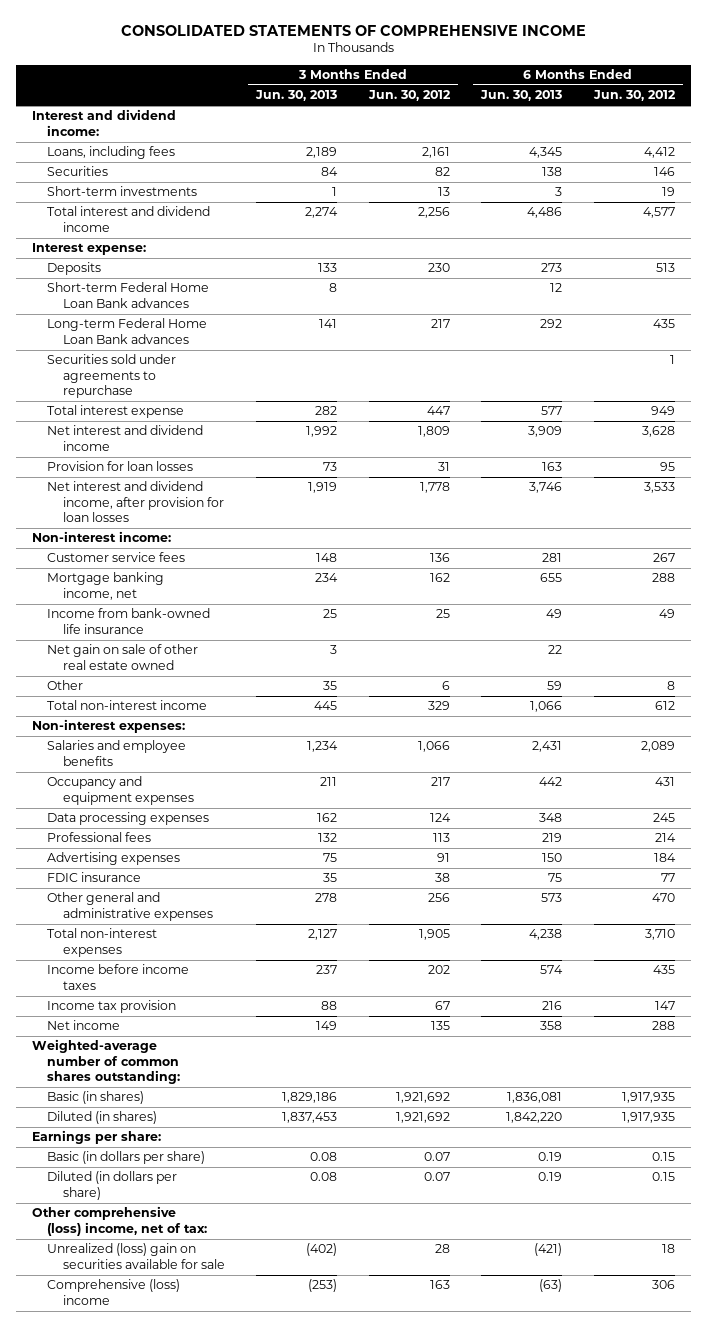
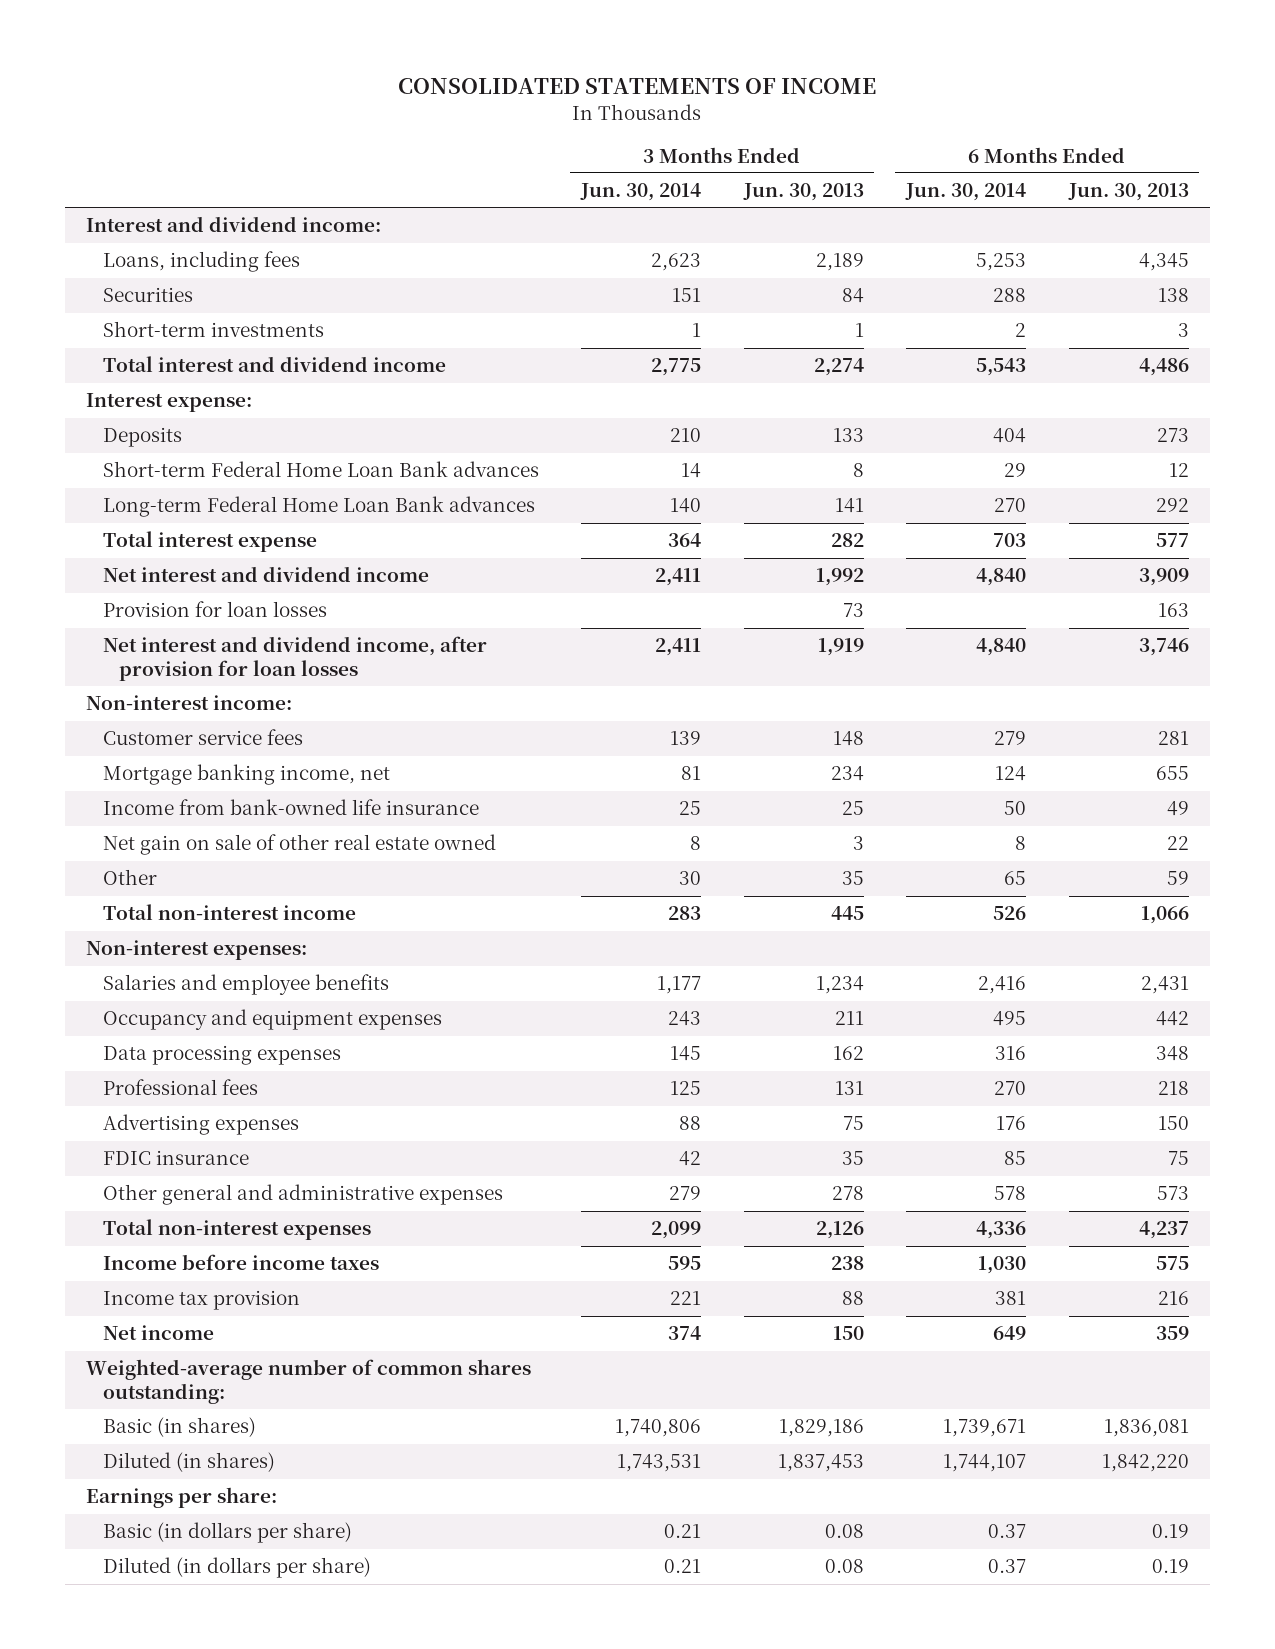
[120,24,586,36] CONSOLIDATED STATEMENTS OF COMPREHENSIVE INCOME -> [398,78,877,95] CONSOLIDATED STATEMENTS OF INCOME
[367,90,451,102] Jun. 30, 2012 -> none
[592,90,676,102] Jun. 30, 2012 -> none
none -> [580,183,702,202] Jun. 30, 2014
none -> [905,183,1027,202] Jun. 30, 2014
[47,354,177,399] Securities sold under agreements to repurchase -> none
[318,833,338,843] 132 -> [834,1081,864,1096] 131
[542,833,563,843] 219 -> [1157,1081,1189,1096] 218
[308,929,338,941] 2,127 -> [815,1221,864,1240] 2,126
[529,929,563,941] 4,238 -> [1138,1221,1189,1240] 4,237
[316,965,338,975] 237 -> [830,1256,864,1271] 238
[540,965,564,975] 574 -> [1155,1256,1189,1271] 575
[316,1021,338,1031] 149 -> [832,1326,864,1341] 150
[540,1021,563,1031] 358 -> [1155,1326,1189,1341] 359
[32,1206,208,1236] Other comprehensive (loss) income, net of tax: -> none
[47,1243,225,1269] Unrealized (loss) gain on securities available for sale -> none
[47,1279,181,1305] Comprehensive (loss) income -> none

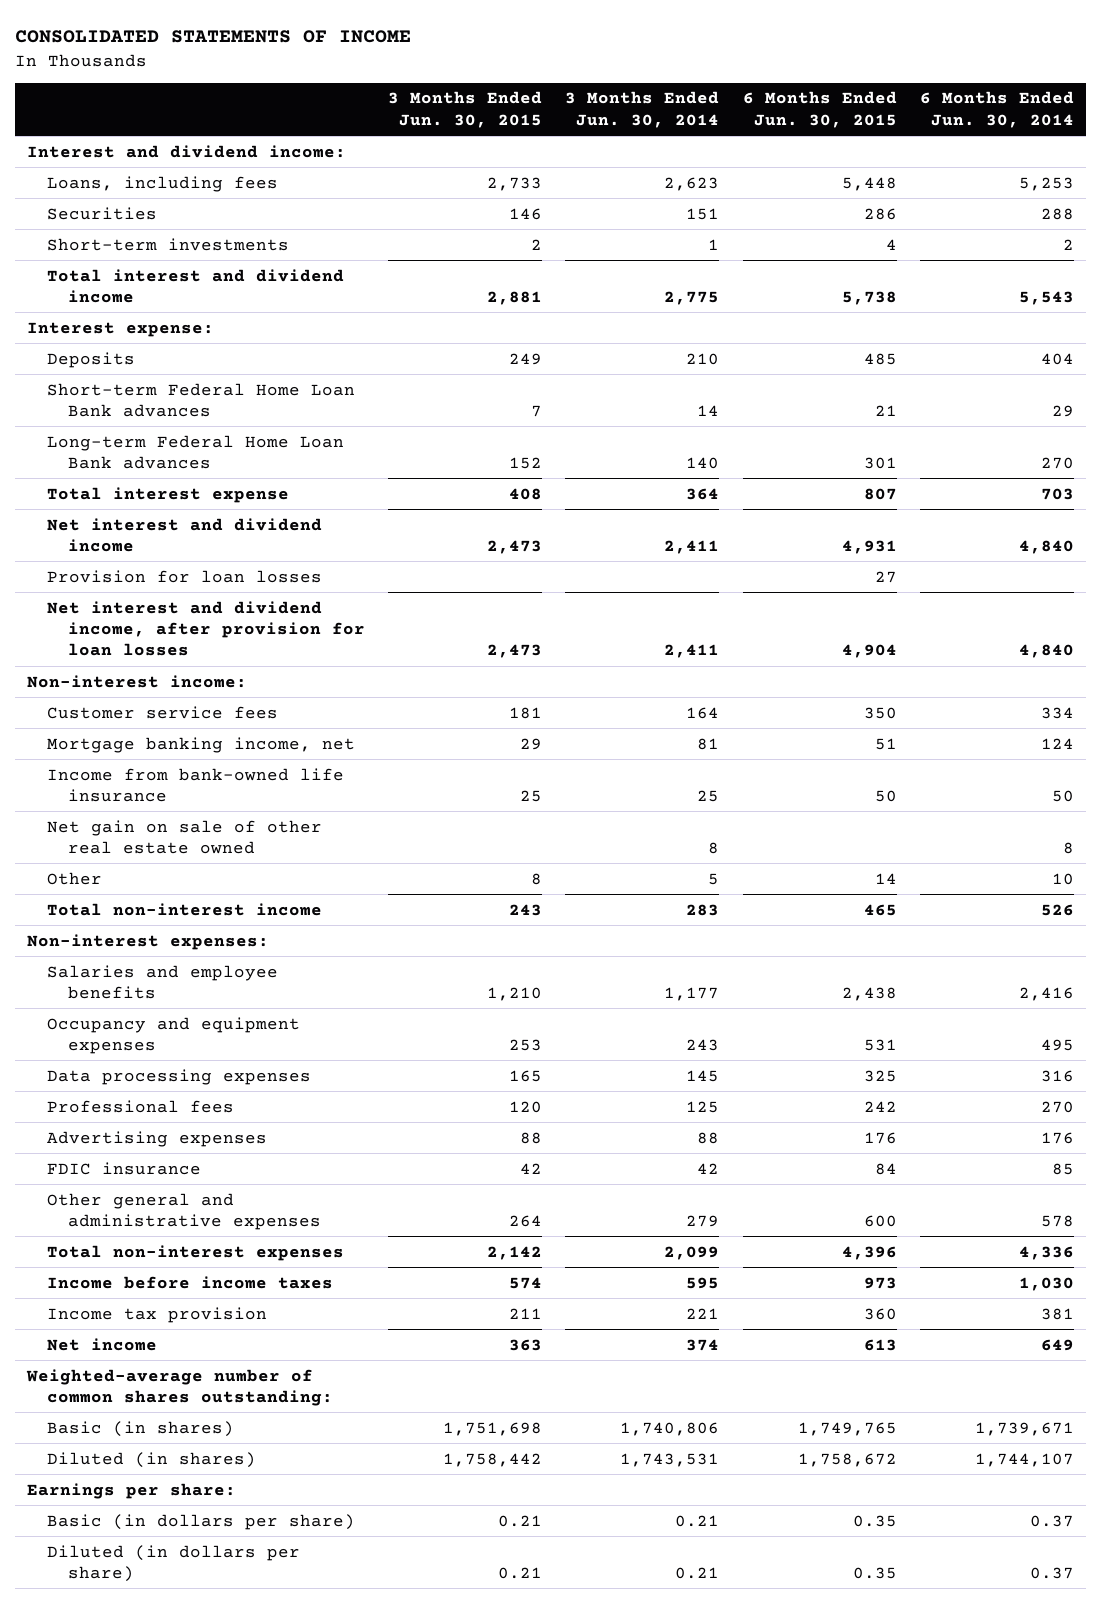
[742,183,864,202] Jun. 30, 2013 -> none
[1067,183,1189,202] Jun. 30, 2013 -> none
none -> [388,91,543,128] 3 Months Ended Jun. 30, 2015
none -> [742,91,897,128] 6 Months Ended Jun. 30, 2015
[670,731,702,746] 139 -> [686,706,720,719] 164
[994,731,1027,746] 279 -> [1040,706,1074,719] 334
[679,871,702,886] 30 -> [708,872,720,885] 5
[1004,871,1027,886] 65 -> [1051,872,1074,885] 10

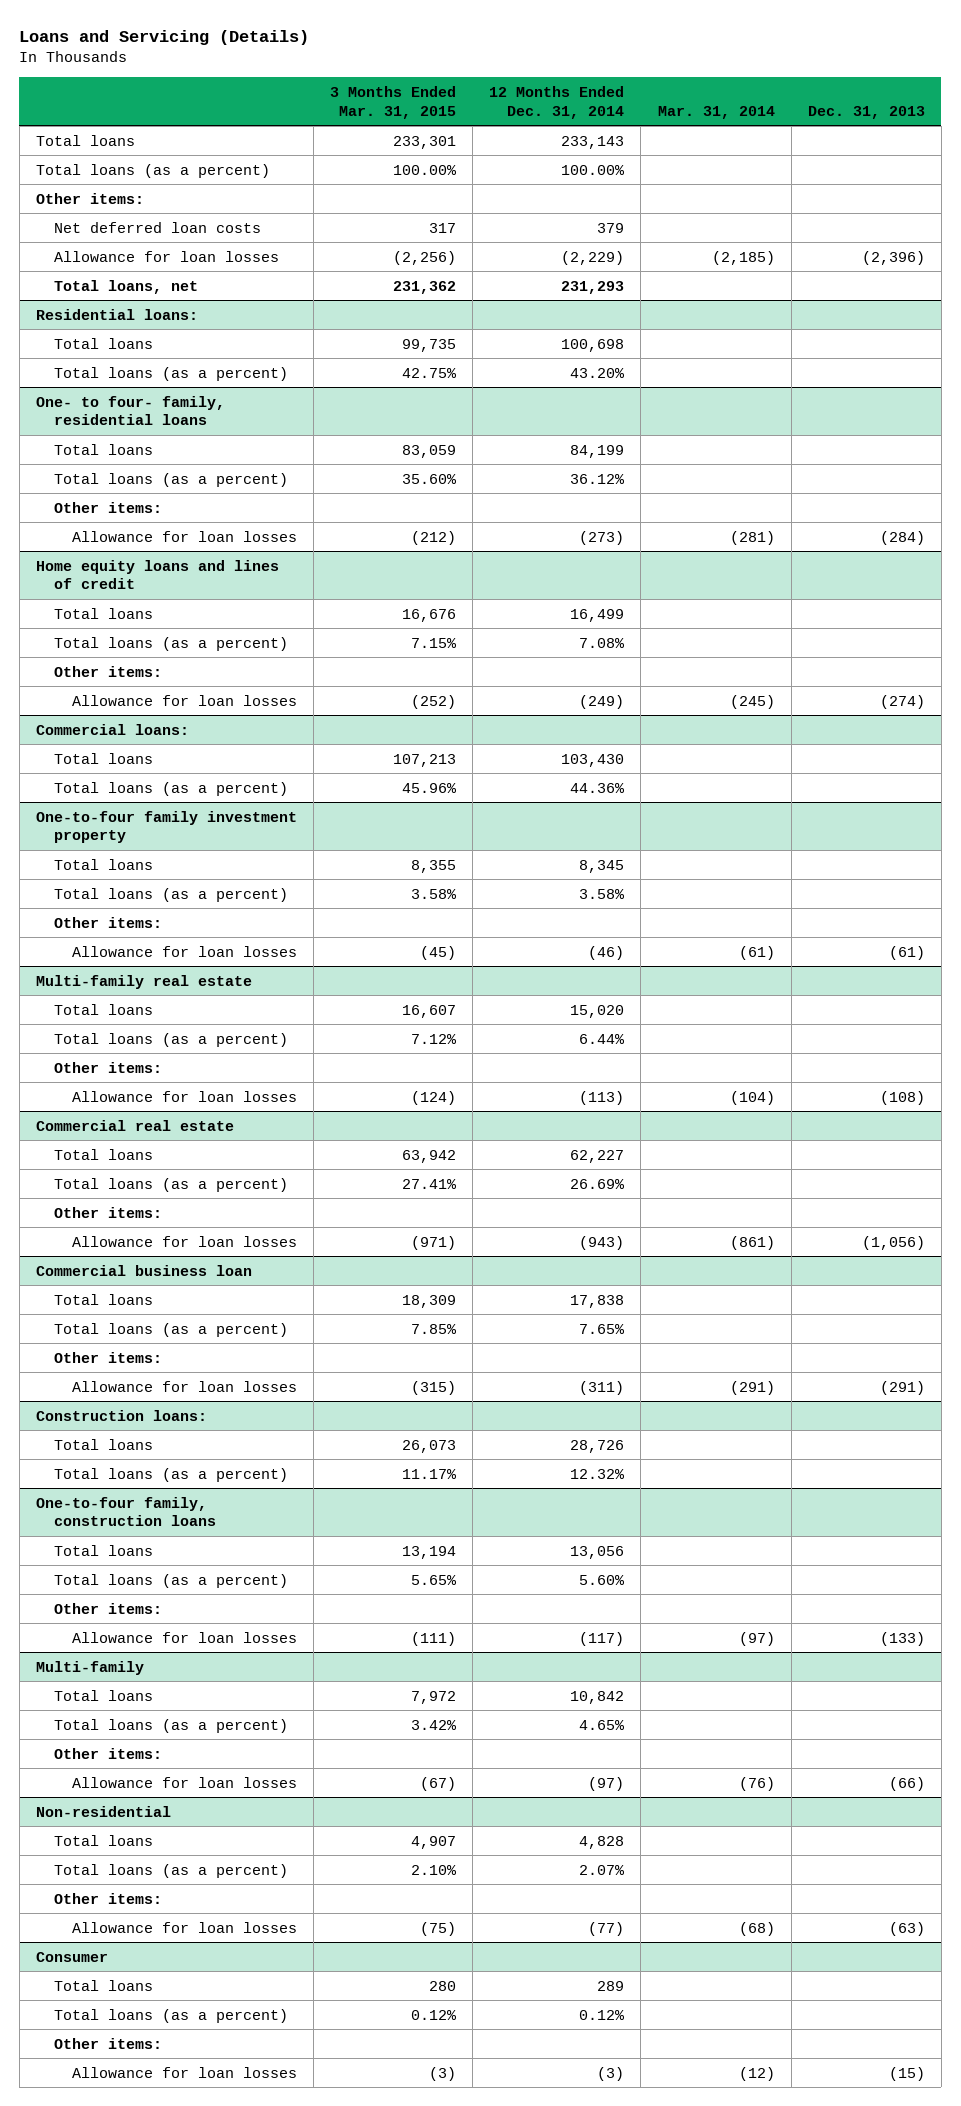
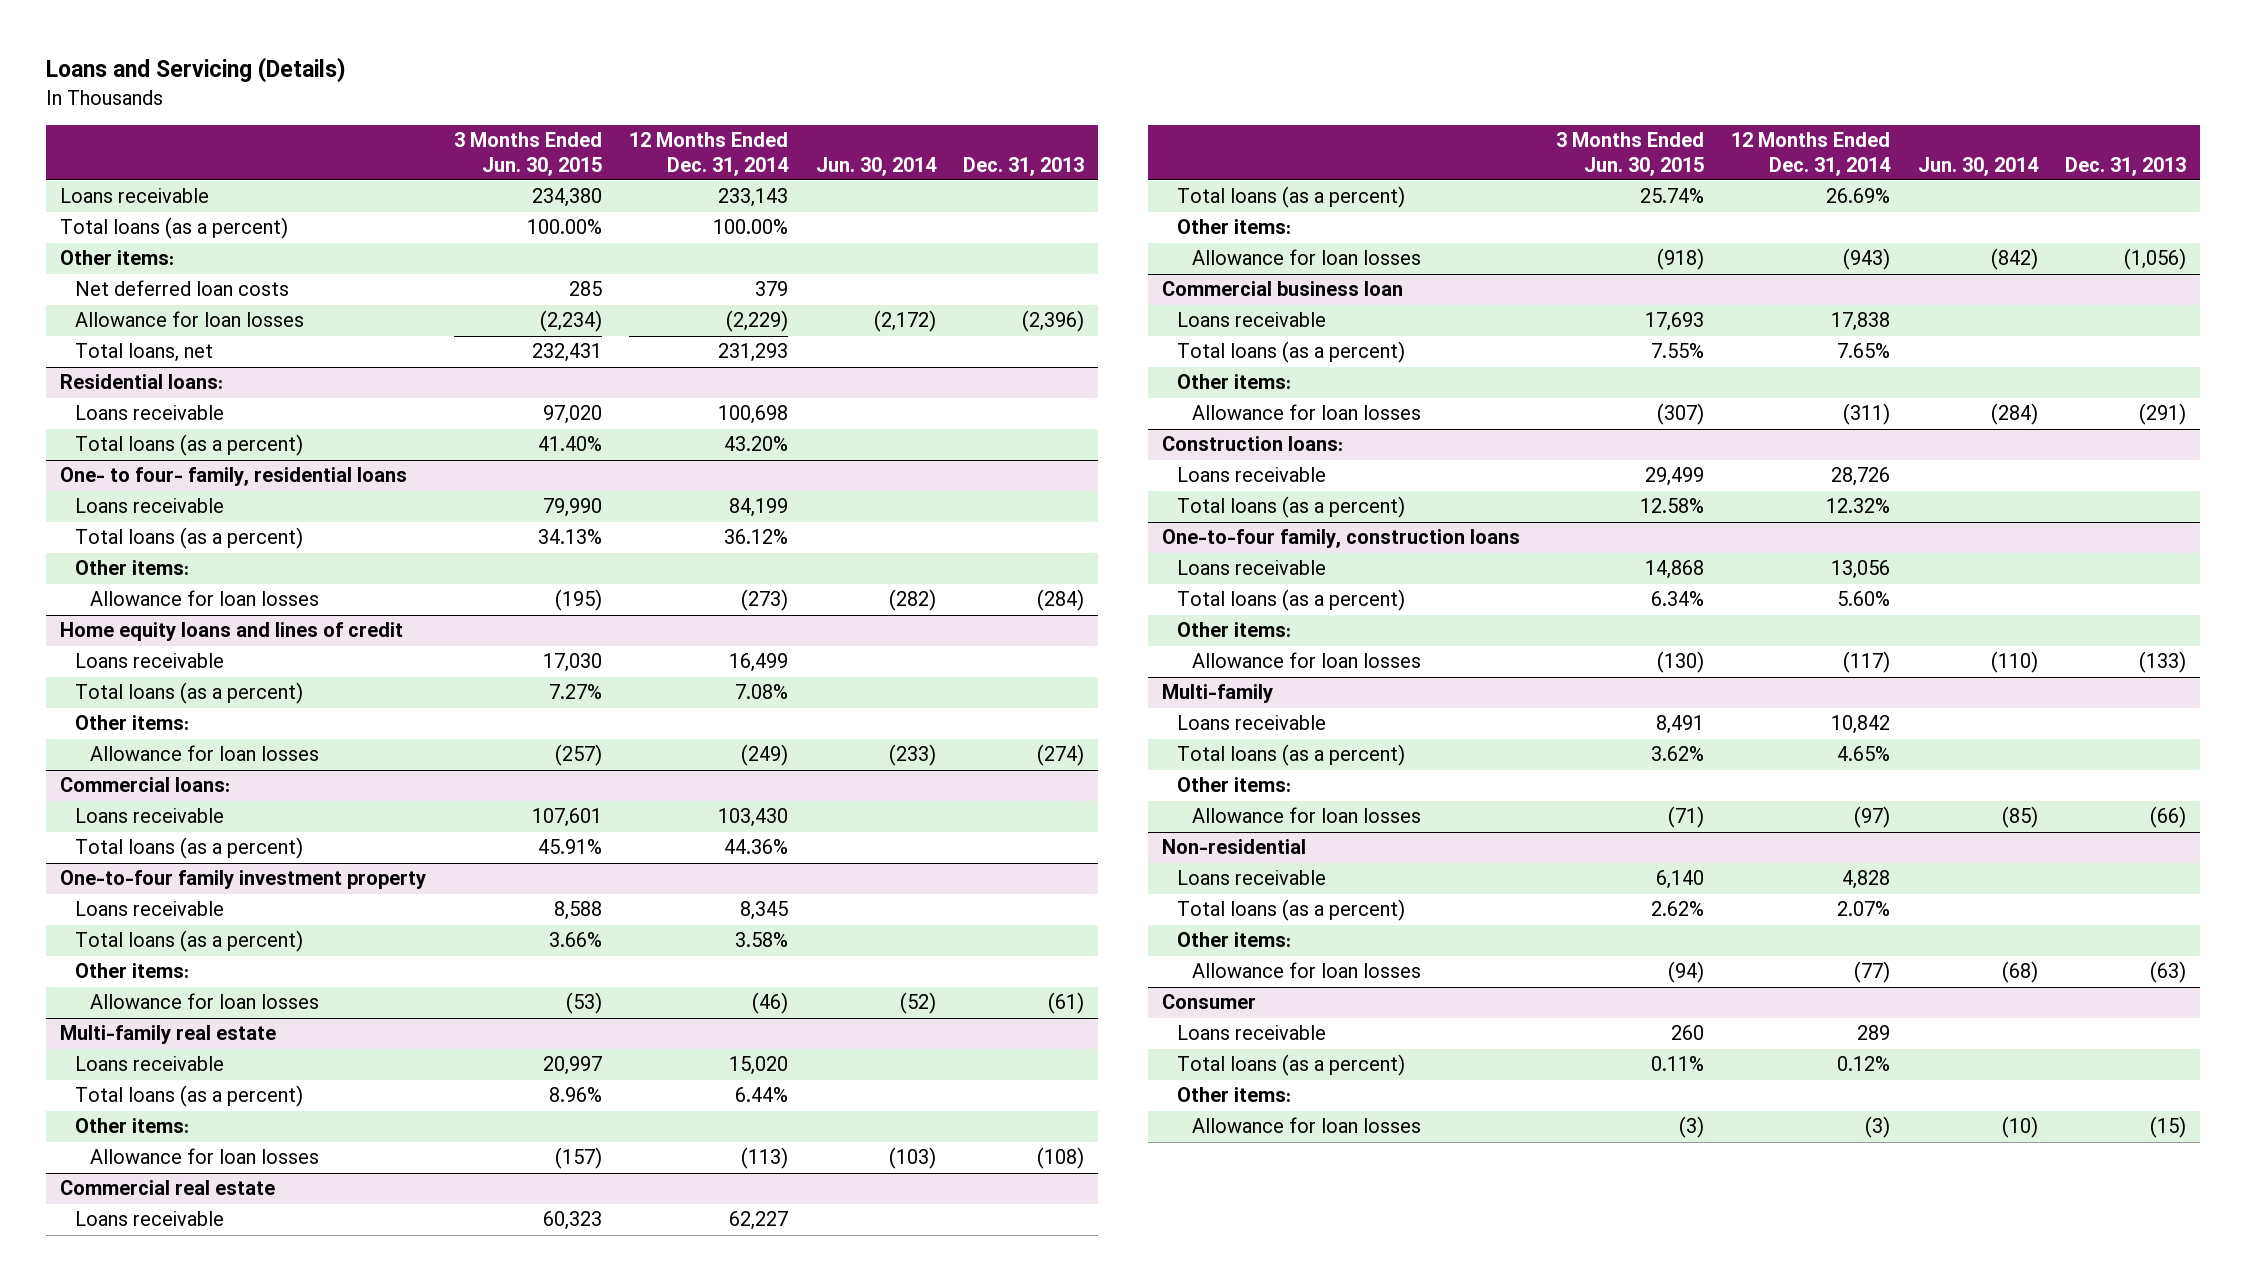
[330,85,457,119] 3 Months Ended Mar. 31, 2015 -> none
[657,105,775,119] Mar. 31, 2014 -> none
none -> [453,132,602,176] 3 Months Ended Jun. 30, 2015
none -> [815,156,937,176] Jun. 30, 2014
[35,134,135,146] Total loans -> [59,188,209,204] Loans receivable
[53,337,153,349] Total loans -> [74,405,224,421] Loans receivable
[53,443,153,455] Total loans -> [74,498,224,514] Loans receivable
[53,607,153,619] Total loans -> [74,653,224,669] Loans receivable
[53,752,153,764] Total loans -> [74,808,224,824] Loans receivable
[53,858,153,870] Total loans -> [74,901,224,917] Loans receivable
[53,1003,153,1015] Total loans -> [74,1056,224,1072] Loans receivable
[53,1148,153,1160] Total loans -> [74,1211,224,1227] Loans receivable
[53,1293,153,1305] Total loans -> [1176,312,1326,328] Loans receivable
[53,1438,153,1450] Total loans -> [1176,467,1326,483] Loans receivable
[53,1544,153,1556] Total loans -> [1176,560,1326,576] Loans receivable
[53,1689,153,1701] Total loans -> [1176,715,1326,731] Loans receivable
[53,1834,153,1846] Total loans -> [1176,870,1326,886] Loans receivable
[53,1979,153,1991] Total loans -> [1176,1025,1326,1041] Loans receivable

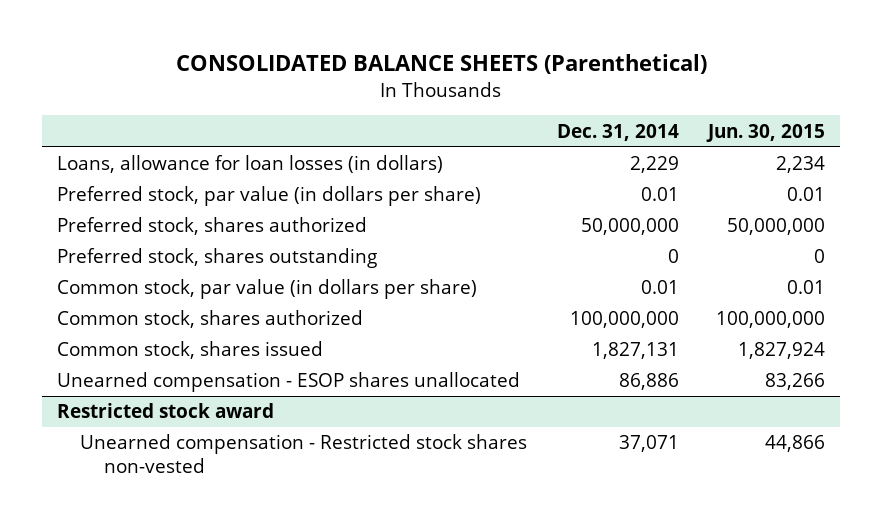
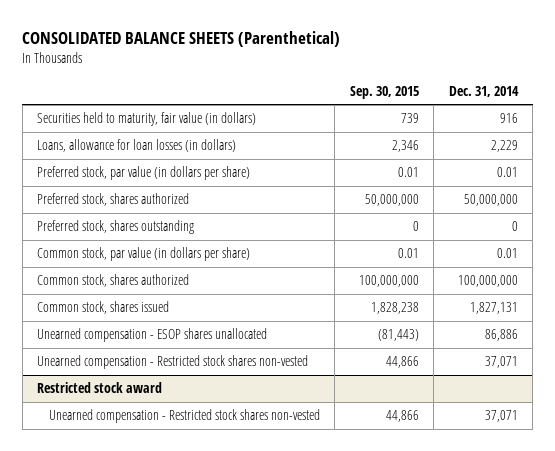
[706,123,826,142] Jun. 30, 2015 -> none
none -> [349,85,419,99] Sep. 30, 2015
none -> [37,112,257,127] Securities held to maturity, fair value (in dollars)
none -> [37,355,309,370] Unearned compensation - Restricted stock shares non-vested

